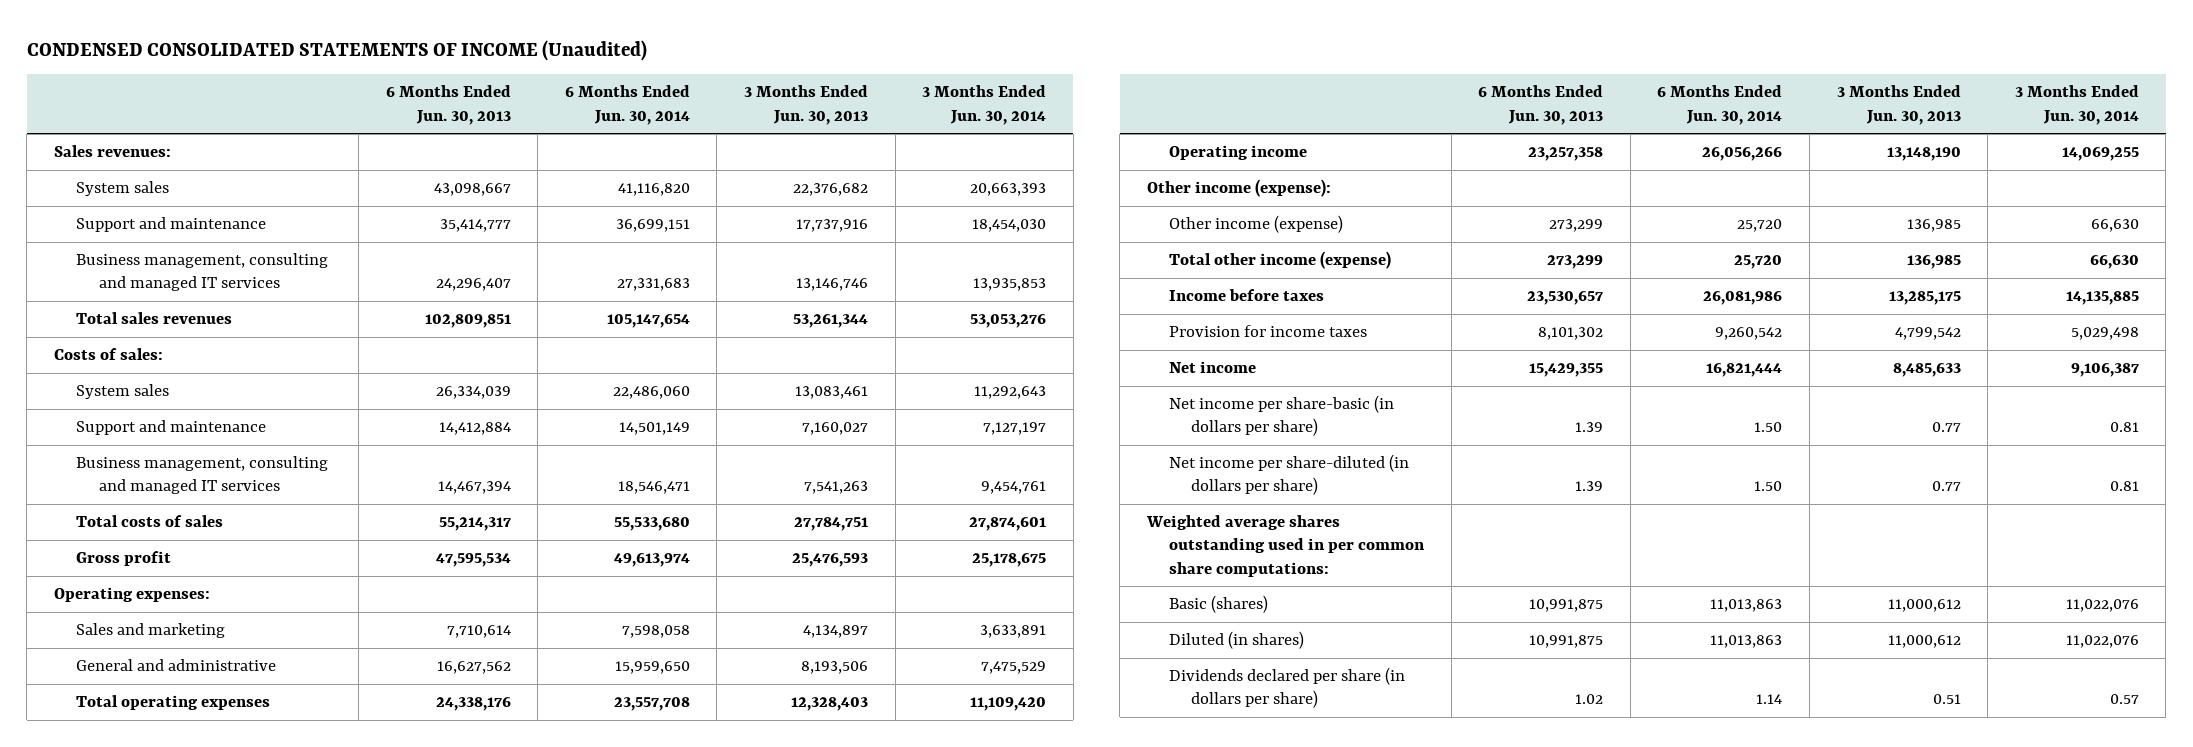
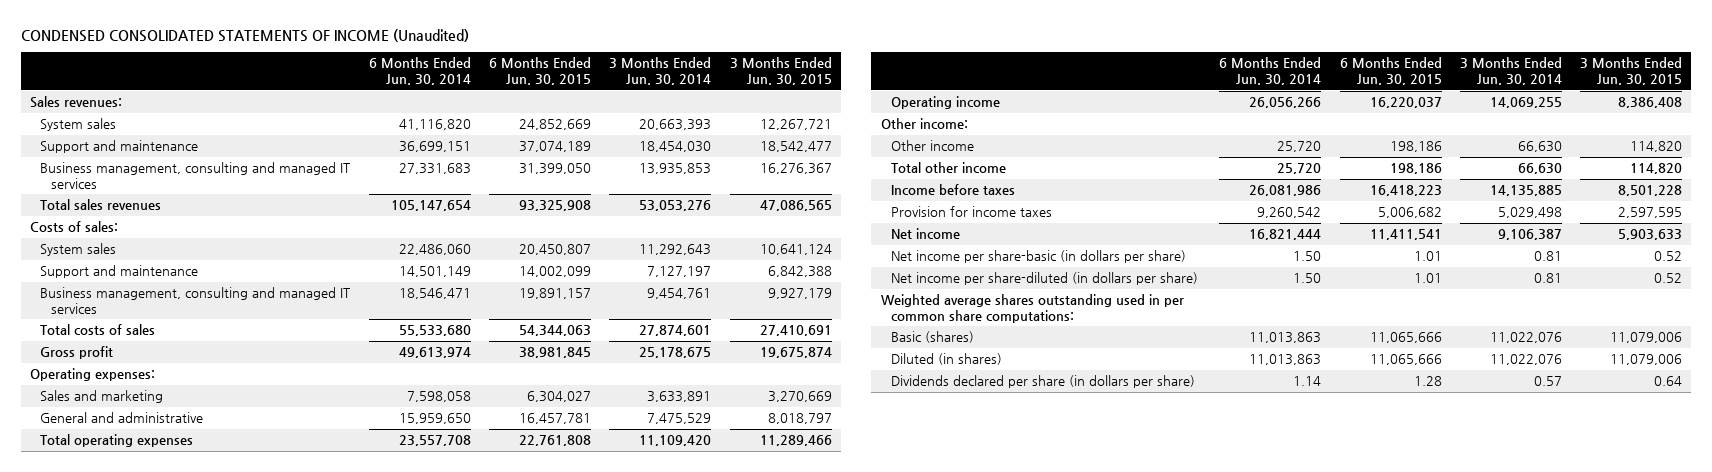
[385,85,511,125] 6 Months Ended Jun. 30, 2013 -> none
[743,85,868,125] 3 Months Ended Jun. 30, 2013 -> none
none -> [488,57,591,86] 6 Months Ended Jun. 30, 2015
none -> [729,57,832,86] 3 Months Ended Jun. 30, 2015
[1146,179,1331,198] Other income (expense): -> [880,118,968,130] Other income:
[1168,215,1343,234] Other income (expense) -> [891,140,975,152] Other income
[1168,251,1391,270] Total other income (expense) -> [891,162,1007,174] Total other income

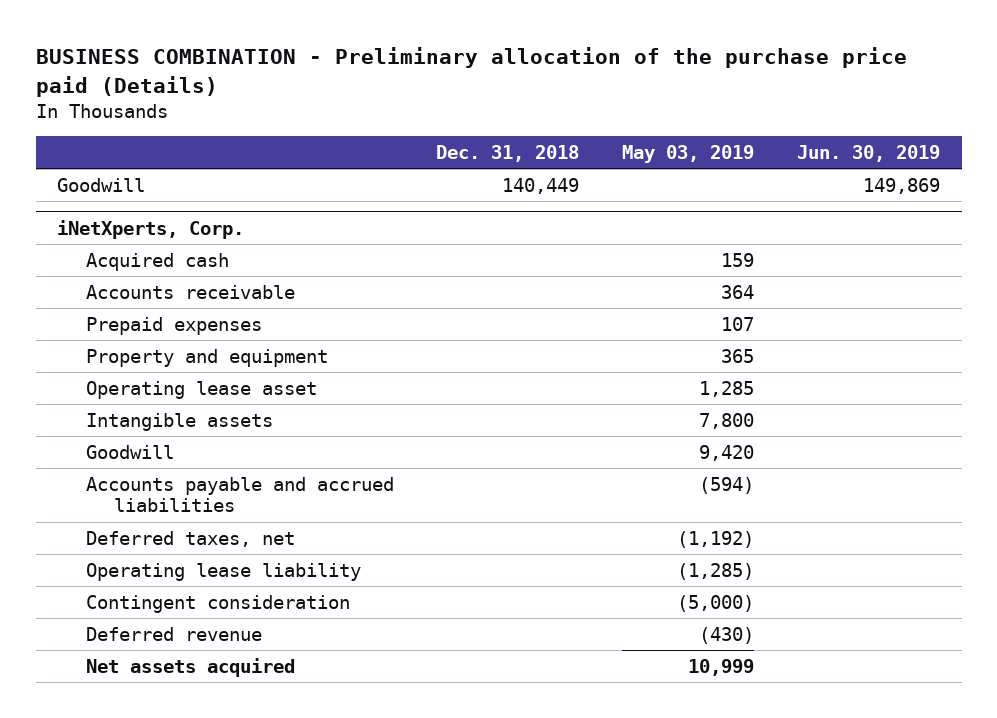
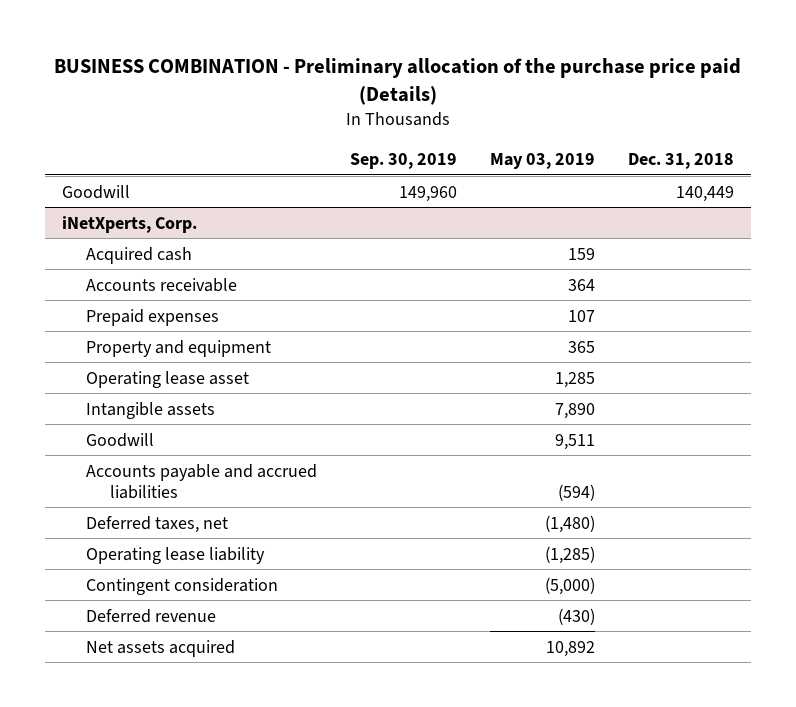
[797,144,941,162] Jun. 30, 2019 -> none
none -> [349,152,457,169] Sep. 30, 2019
[699,412,755,429] 7,800 -> [555,402,596,419] 7,890
[699,444,755,461] 9,420 -> [555,433,596,450] 9,511
[677,530,755,548] (1,192) -> [545,514,596,533] (1,480)
[688,658,755,676] 10,999 -> [546,640,596,657] 10,892

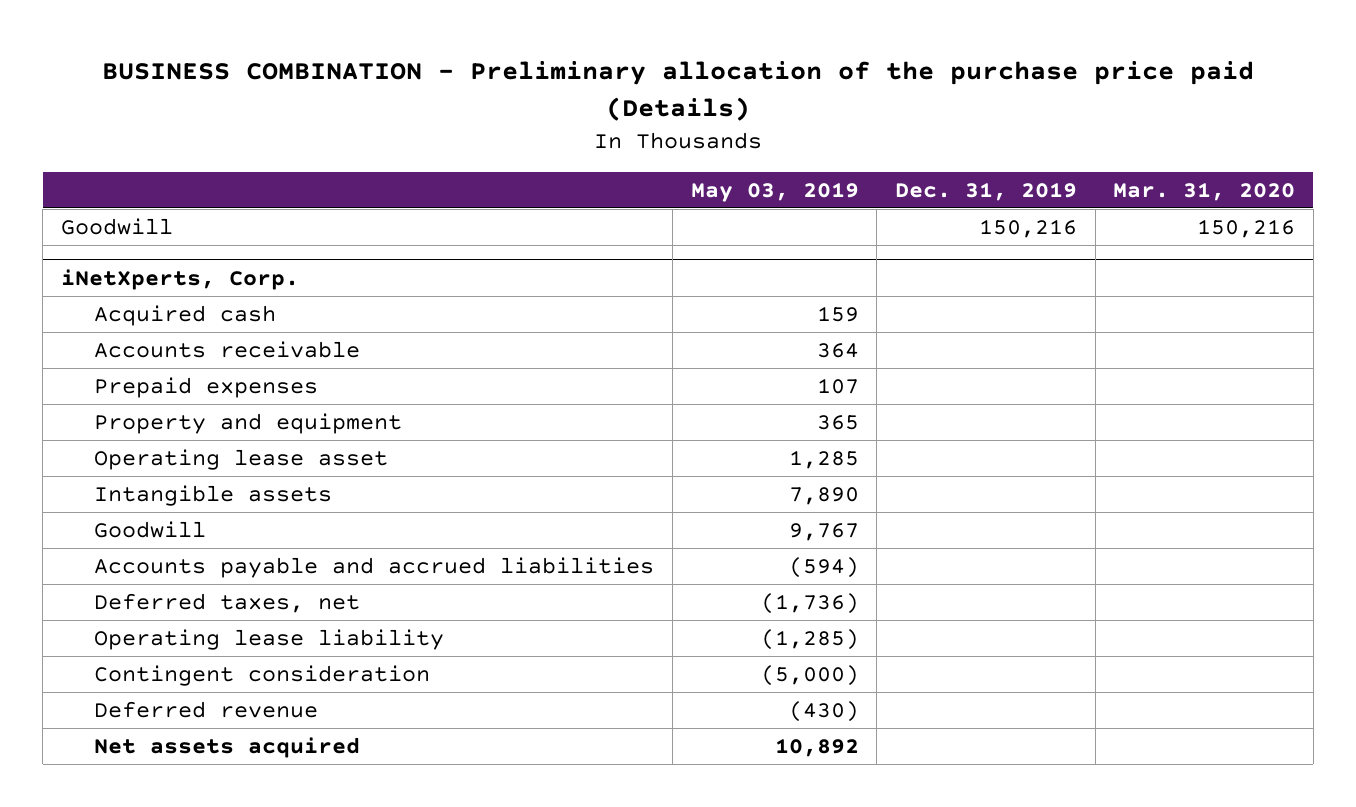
[349,152,457,169] Sep. 30, 2019 -> none
[628,152,735,169] Dec. 31, 2018 -> none
none -> [894,181,1077,201] Dec. 31, 2019
none -> [1113,181,1296,201] Mar. 31, 2020
[555,433,596,450] 9,511 -> [788,523,859,542] 9,767
[545,514,596,533] (1,480) -> [760,593,859,615] (1,736)

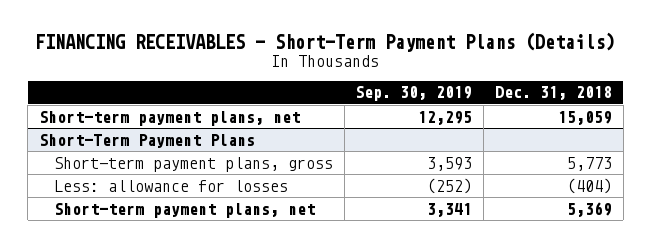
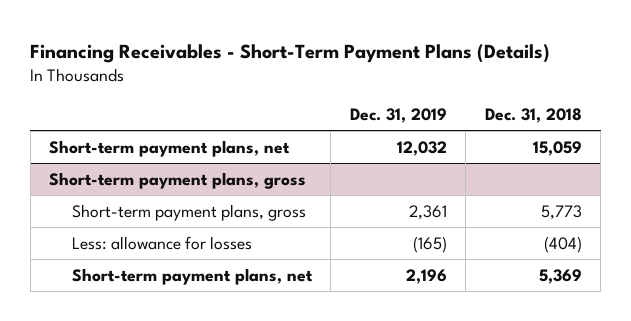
[35,31,616,52] FINANCING RECEIVABLES - Short-Term Payment Plans (Details) -> [30,43,551,63] Financing Receivables - Short-Term Payment Plans (Details)
[355,86,473,102] Sep. 30, 2019 -> none
none -> [349,108,447,124] Dec. 31, 2019
[38,133,255,148] Short-Term Payment Plans -> [49,171,307,189] Short-term payment plans, gross

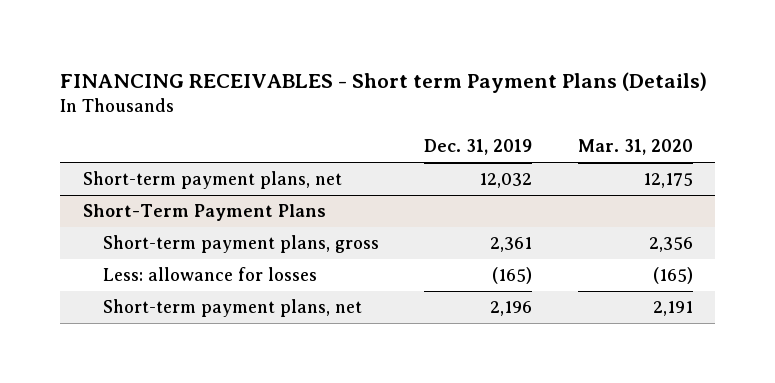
[30,43,551,63] Financing Receivables - Short-Term Payment Plans (Details) -> [59,71,707,93] FINANCING RECEIVABLES - Short term Payment Plans (Details)
[484,108,582,124] Dec. 31, 2018 -> none
none -> [577,139,693,156] Mar. 31, 2020
[49,171,307,189] Short-term payment plans, gross -> [82,204,326,222] Short-Term Payment Plans

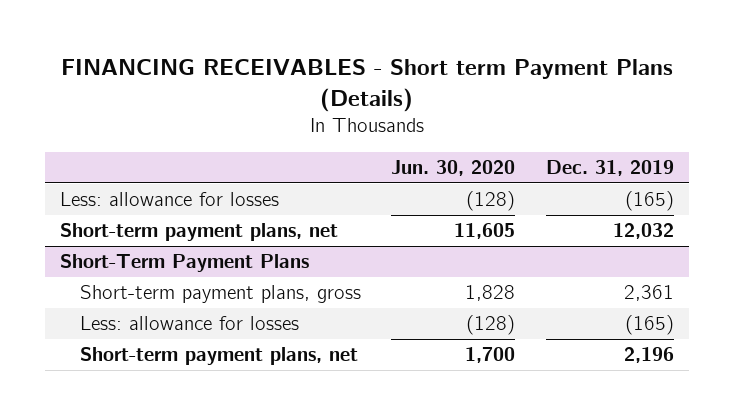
[577,139,693,156] Mar. 31, 2020 -> none
none -> [391,160,516,177] Jun. 30, 2020
none -> [60,192,280,207] Less: allowance for losses

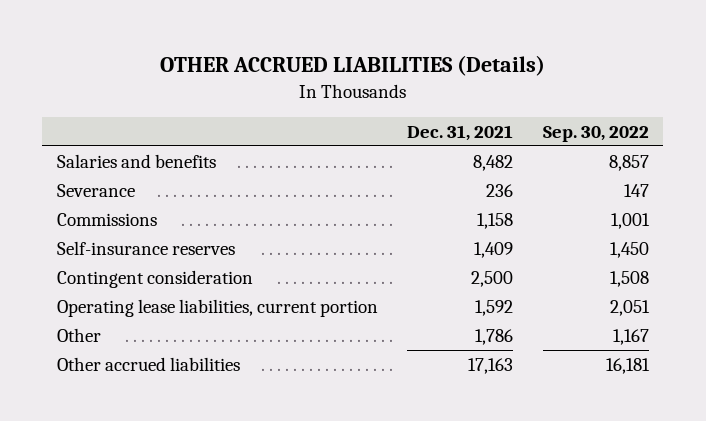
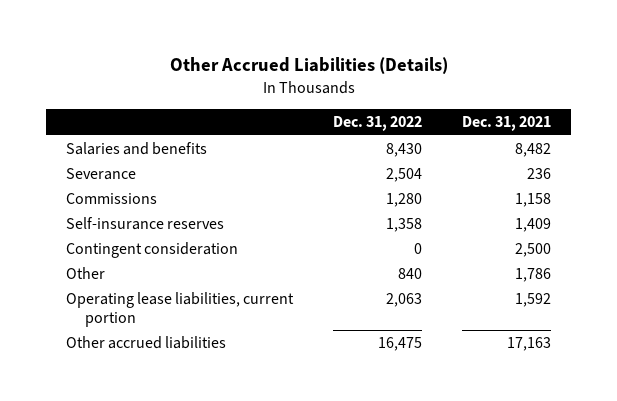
[159,54,545,76] OTHER ACCRUED LIABILITIES (Details) -> [169,57,448,75] Other Accrued Liabilities (Details)
[542,125,649,142] Sep. 30, 2022 -> none
none -> [333,116,423,132] Dec. 31, 2022
[56,298,378,317] Operating lease liabilities, current portion -> [66,291,295,327] Operating lease liabilities, current portion

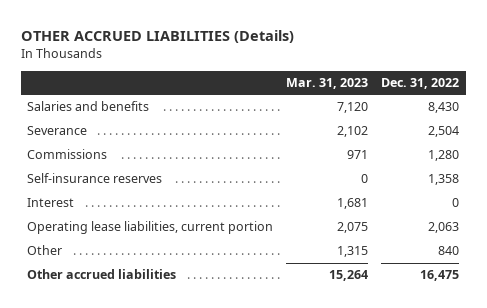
[169,57,448,75] Other Accrued Liabilities (Details) -> [21,29,295,43] OTHER ACCRUED LIABILITIES (Details)
[462,116,552,132] Dec. 31, 2021 -> none
none -> [286,78,369,90] Mar. 31, 2023
[66,241,239,258] Contingent consideration -> none
none -> [27,198,75,208] Interest
[66,266,106,279] Other -> [27,245,63,256] Other

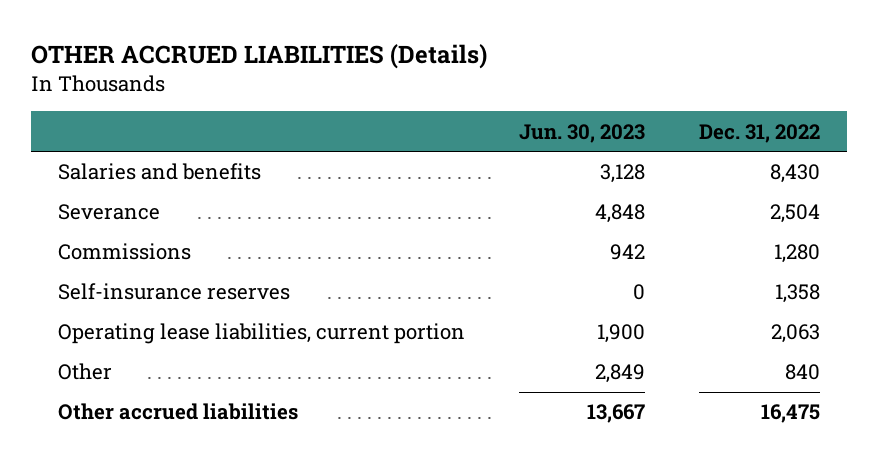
[286,78,369,90] Mar. 31, 2023 -> none
none -> [518,123,645,143] Jun. 30, 2023
[27,198,75,208] Interest -> none

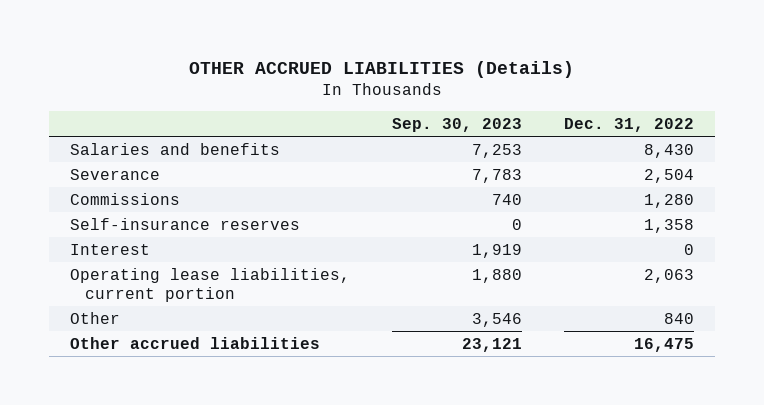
[518,123,645,143] Jun. 30, 2023 -> none
none -> [391,118,522,133] Sep. 30, 2023
none -> [70,243,151,255] Interest

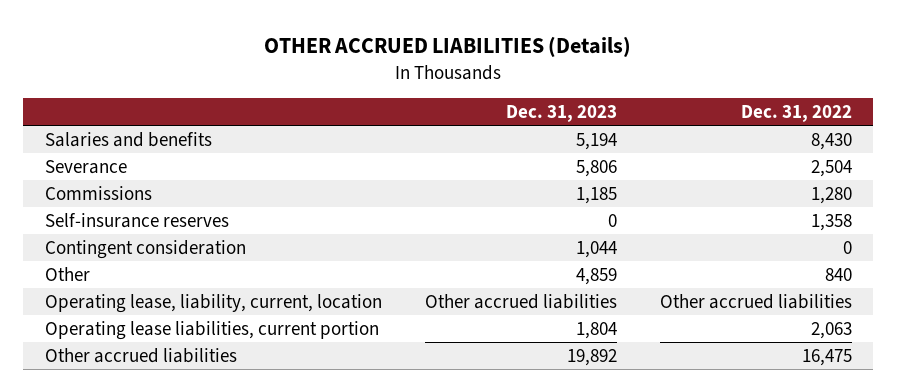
[391,118,522,133] Sep. 30, 2023 -> none
none -> [505,104,617,122] Dec. 31, 2023
[70,243,151,255] Interest -> none
none -> [44,239,246,259] Contingent consideration
none -> [44,293,382,313] Operating lease, liability, current, location
[70,267,351,302] Operating lease liabilities, current portion -> [44,320,379,340] Operating lease liabilities, current portion

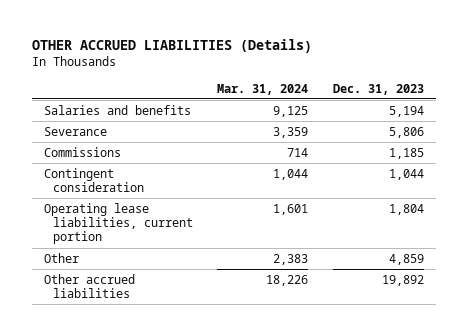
[740,104,852,122] Dec. 31, 2022 -> none
none -> [217,83,309,95] Mar. 31, 2024
[44,212,229,228] Self-insurance reserves -> none
[44,293,382,313] Operating lease, liability, current, location -> none
[44,266,90,281] Other -> [43,252,79,263] Other

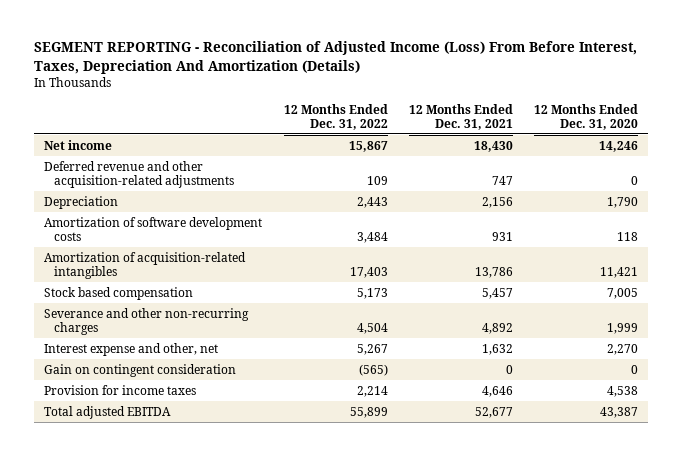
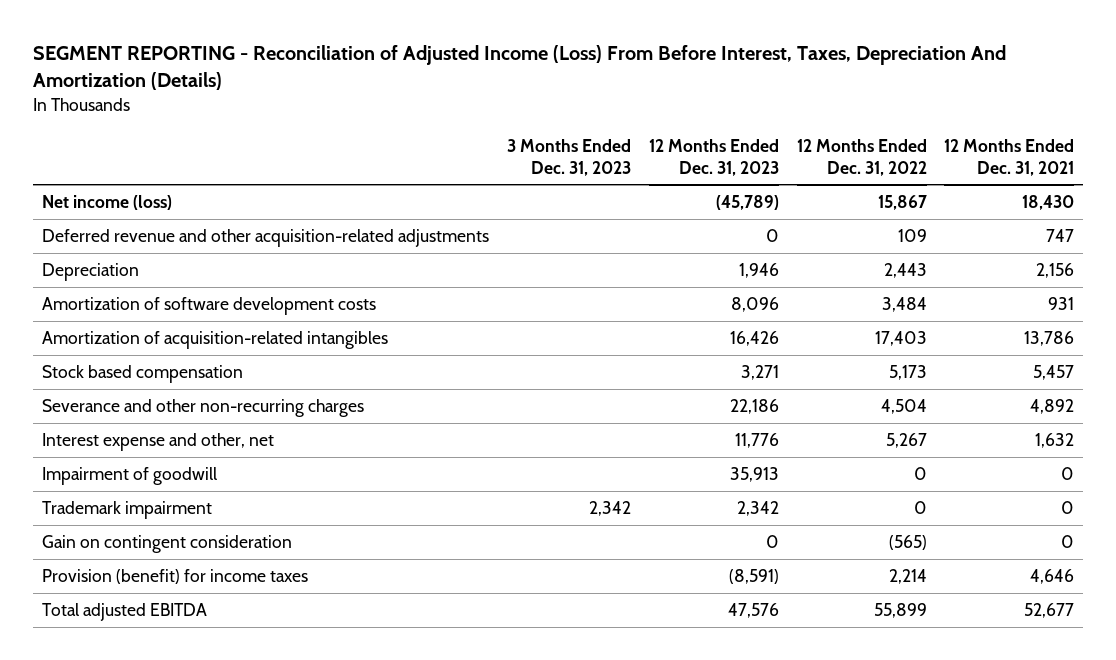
[533,103,638,130] 12 Months Ended Dec. 31, 2020 -> none
none -> [506,138,631,176] 3 Months Ended Dec. 31, 2023
none -> [648,138,779,176] 12 Months Ended Dec. 31, 2023
[44,139,113,150] Net income -> [41,194,172,210] Net income (loss)
none -> [41,466,217,485] Impairment of goodwill
none -> [41,500,212,519] Trademark impairment
[44,384,197,395] Provision for income taxes -> [41,568,308,584] Provision (benefit) for income taxes

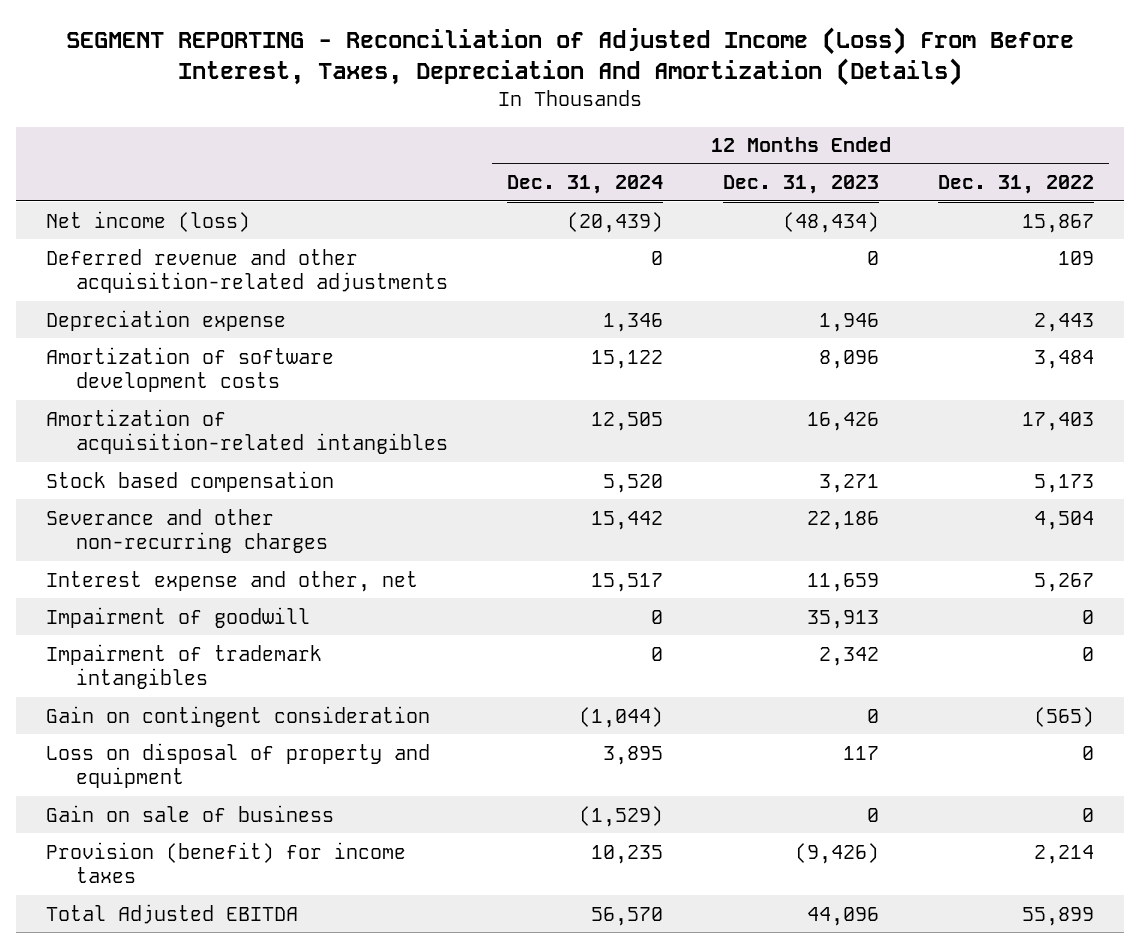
[506,138,631,176] 3 Months Ended Dec. 31, 2023 -> none
[944,138,1075,176] 12 Months Ended Dec. 31, 2021 -> none
none -> [507,175,664,195] Dec. 31, 2024
[715,194,779,210] (45,789) -> [782,211,879,233] (48,434)
[41,262,139,281] Depreciation -> [45,309,286,331] Depreciation expense
[734,432,779,448] 11,776 -> [806,572,879,592] 11,659
[41,500,212,519] Trademark impairment -> [45,643,322,690] Impairment of trademark intangibles
none -> [45,742,430,789] Loss on disposal of property and equipment
none -> [45,804,334,822] Gain on sale of business
[728,568,779,584] (8,591) -> [794,842,879,864] (9,426)
[41,602,207,621] Total adjusted EBITDA -> [45,903,298,924] Total Adjusted EBITDA
[727,602,779,618] 47,576 -> [806,906,879,926] 44,096

